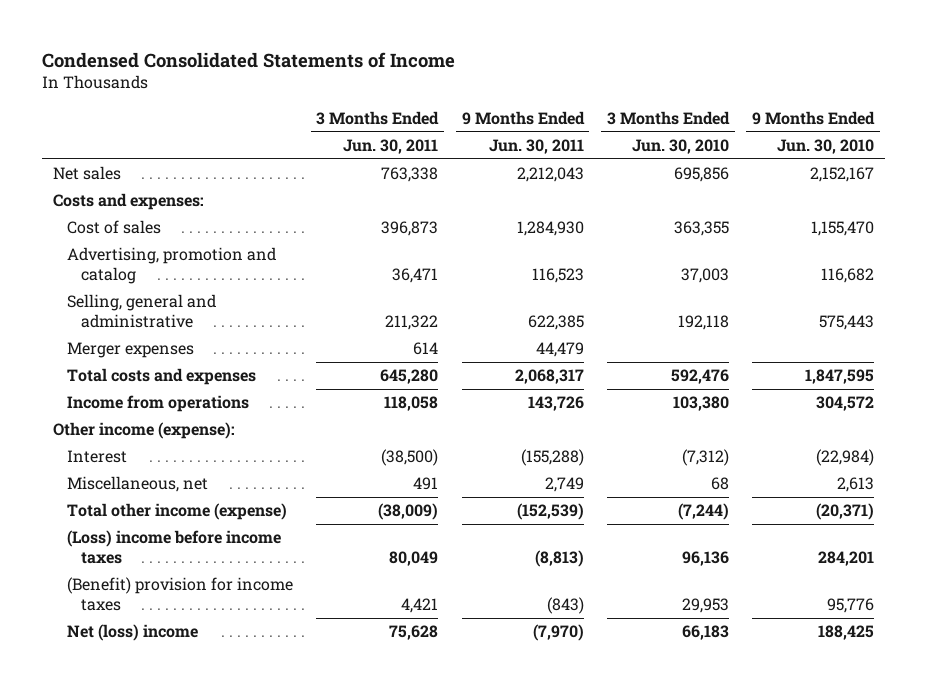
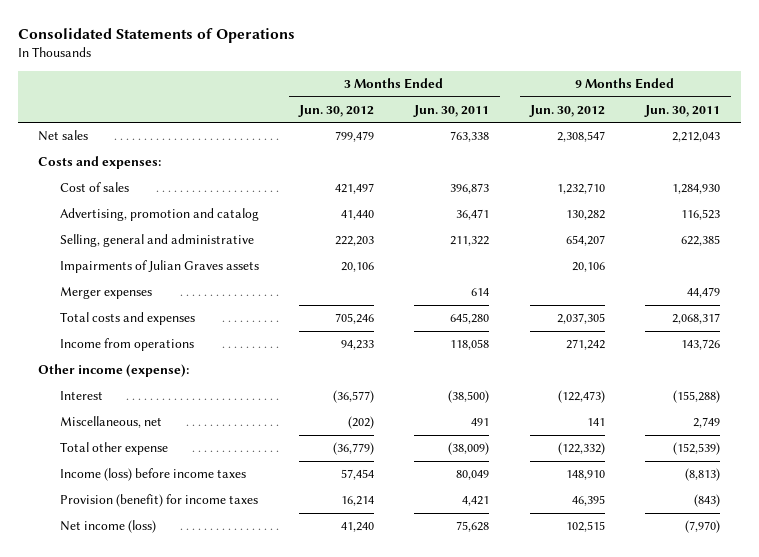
[41,51,455,68] Condensed Consolidated Statements of Income -> [18,28,296,44] Consolidated Statements of Operations
[631,138,729,154] Jun. 30, 2010 -> none
[776,138,874,154] Jun. 30, 2010 -> none
none -> [298,104,375,117] Jun. 30, 2012
none -> [528,104,605,117] Jun. 30, 2012
none -> [59,260,259,274] Impairments of Julian Graves assets
[67,503,288,521] Total other income (expense) -> [59,442,168,456] Total other expense
[67,530,282,565] (Loss) income before income taxes -> [59,468,246,482] Income (loss) before income taxes
[67,577,294,612] (Benefit) provision for income taxes -> [59,494,258,508] Provision (benefit) for income taxes
[67,624,199,642] Net (loss) income -> [59,520,156,534] Net income (loss)

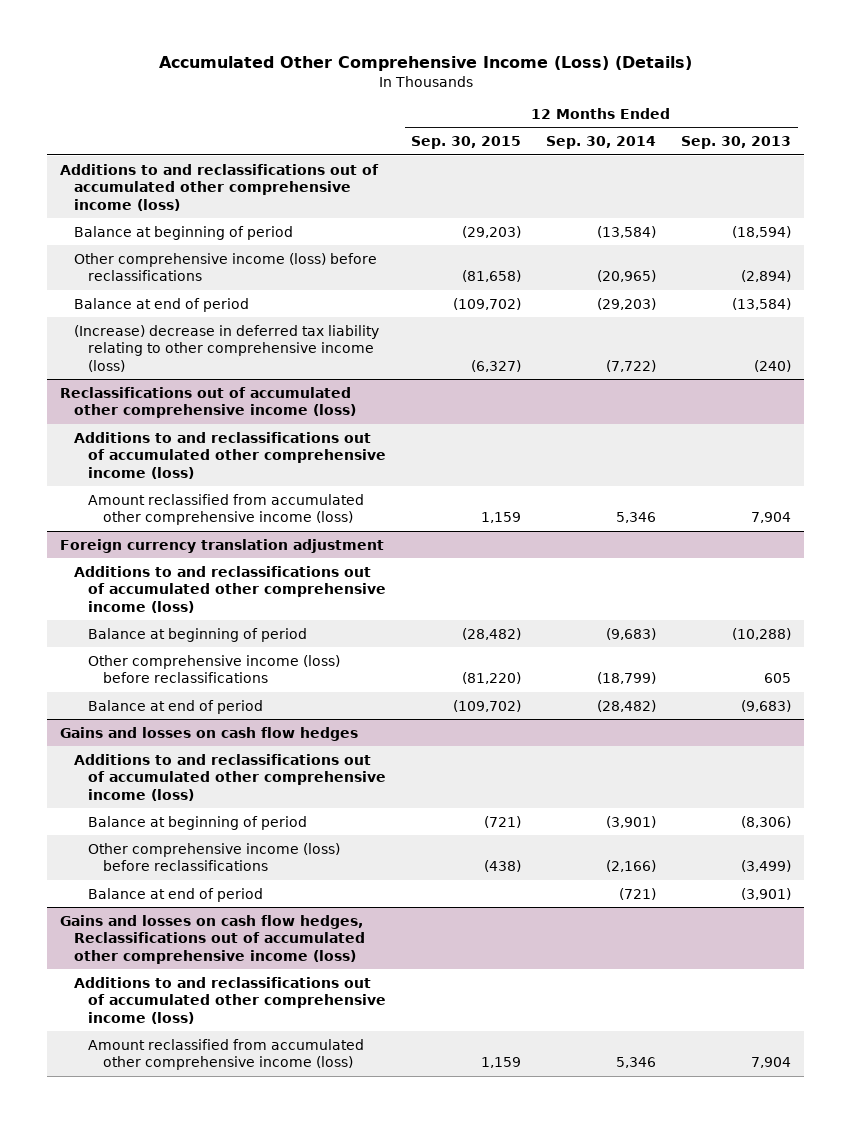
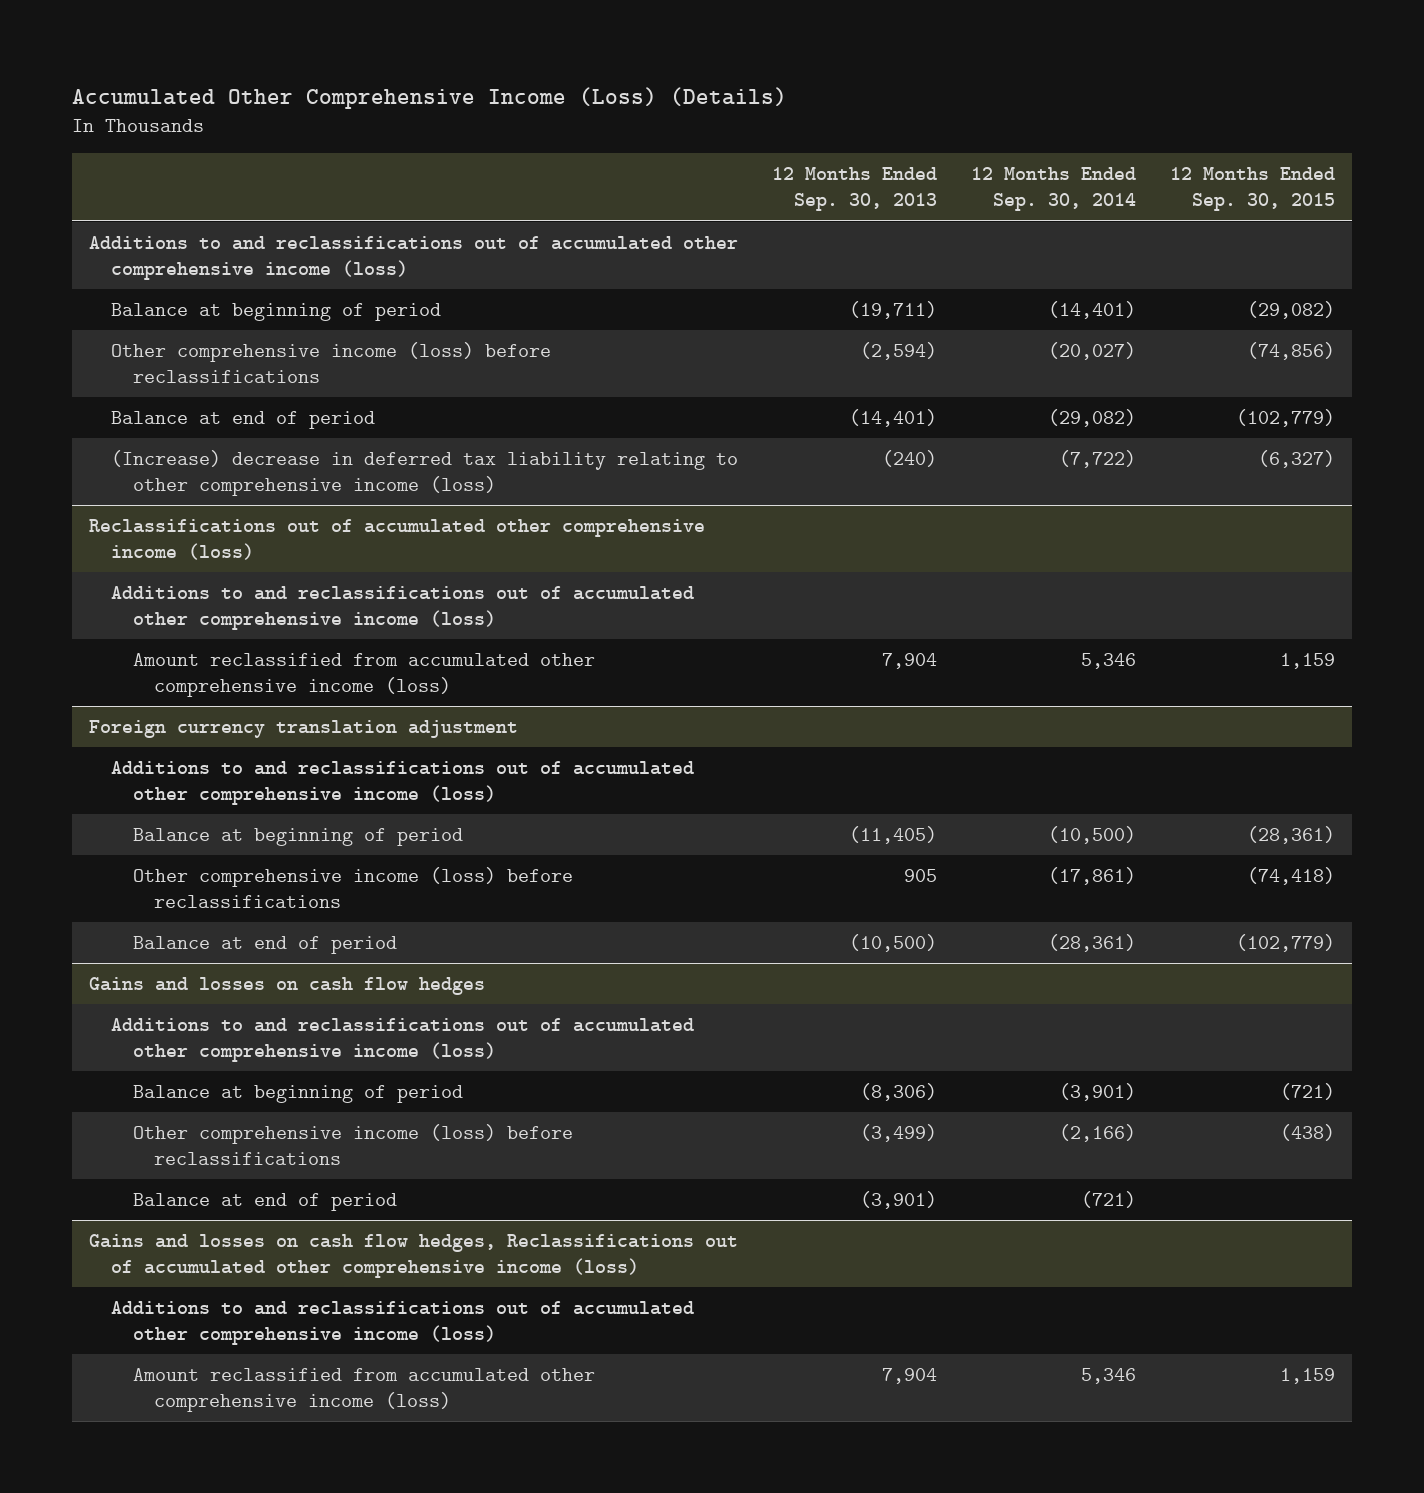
[462,225,522,238] (29,203) -> [1247,300,1336,319] (29,082)
[597,225,657,238] (13,584) -> [1048,300,1137,319] (14,401)
[732,225,792,238] (18,594) -> [848,300,937,319] (19,711)
[462,270,522,283] (81,658) -> [1247,341,1336,360] (74,856)
[597,270,657,283] (20,965) -> [1048,341,1137,360] (20,027)
[741,270,792,283] (2,894) -> [859,341,937,360] (2,594)
[453,297,522,310] (109,702) -> [1236,408,1336,427] (102,779)
[597,297,657,310] (29,203) -> [1048,408,1137,427] (29,082)
[732,297,792,310] (13,584) -> [848,408,937,427] (14,401)
[462,627,522,640] (28,482) -> [1247,825,1336,844] (28,361)
[606,627,657,640] (9,683) -> [1048,825,1137,844] (10,500)
[732,627,792,640] (10,288) -> [848,825,937,844] (11,405)
[462,672,522,685] (81,220) -> [1247,866,1336,885] (74,418)
[597,672,657,685] (18,799) -> [1048,866,1137,885] (17,861)
[764,673,792,684] 605 -> [903,868,937,882] 905
[453,699,522,712] (109,702) -> [1236,933,1336,952] (102,779)
[597,699,657,712] (28,482) -> [1048,933,1137,952] (28,361)
[741,699,792,712] (9,683) -> [848,933,937,952] (10,500)

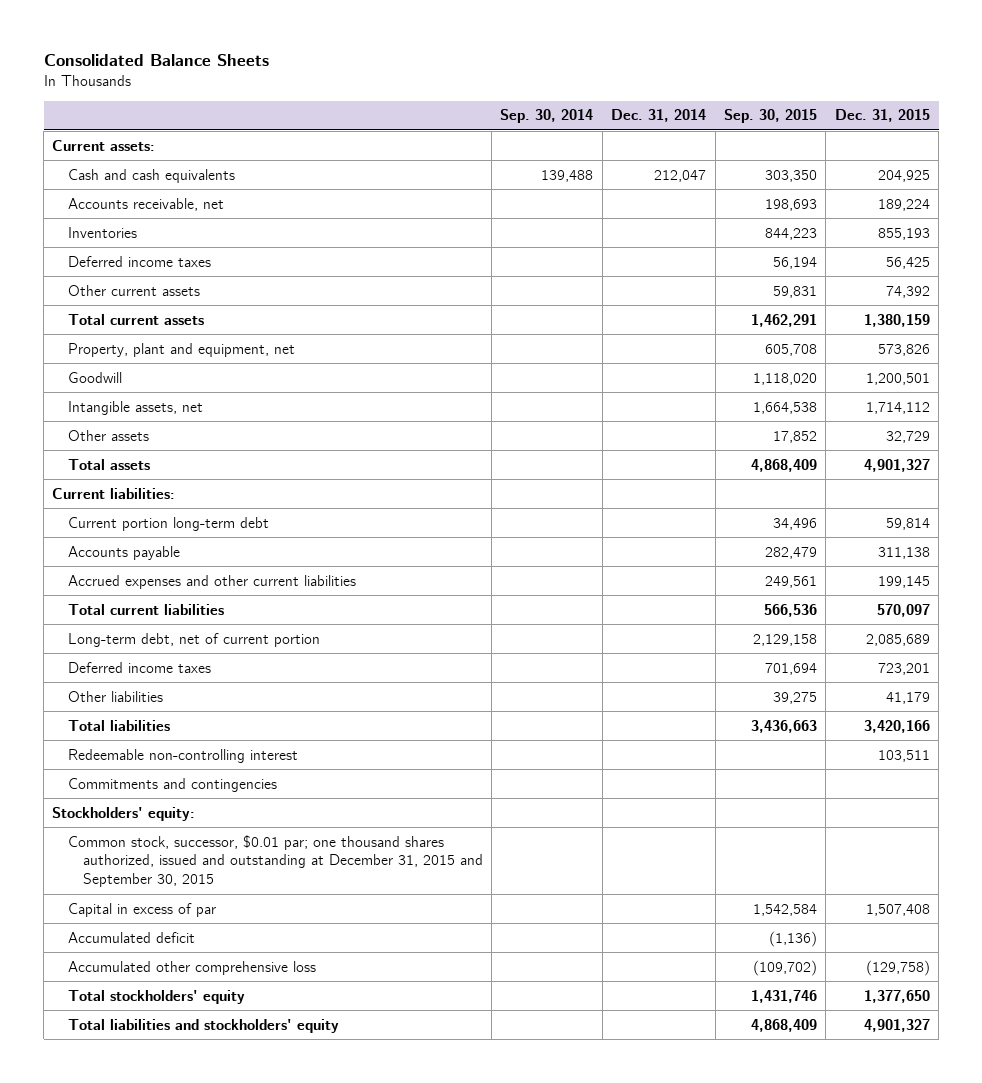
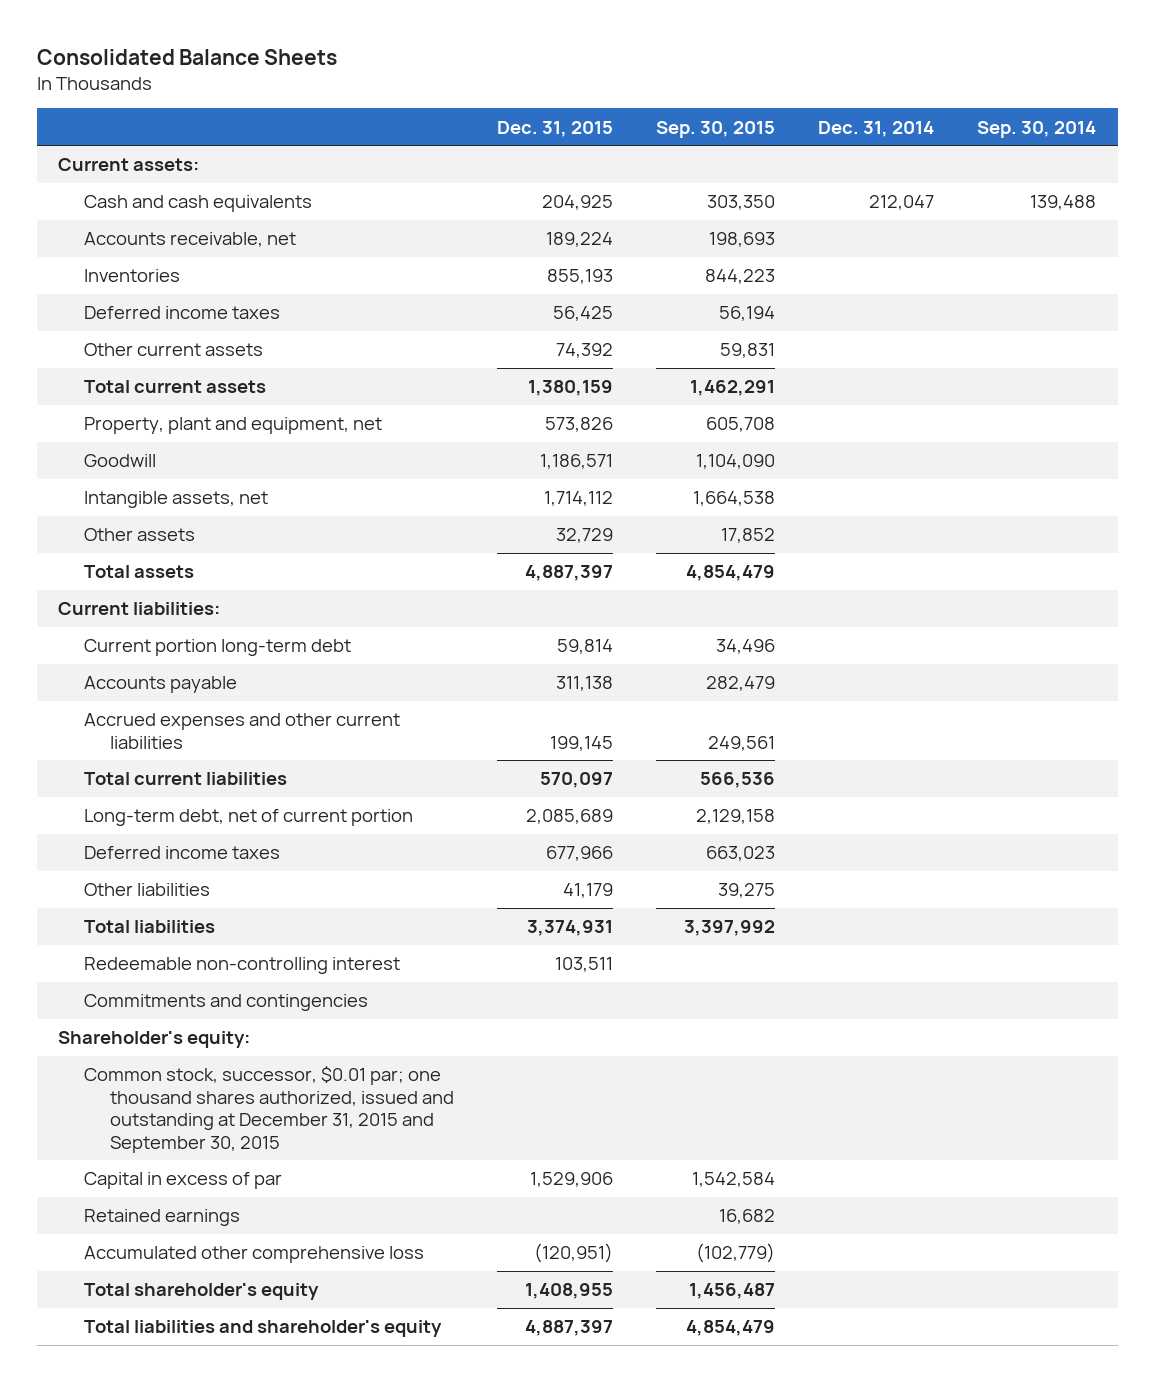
[753,372,818,385] 1,118,020 -> [696,454,776,470] 1,104,090
[865,372,930,385] 1,200,501 -> [539,454,613,470] 1,186,571
[751,458,818,472] 4,868,409 -> [686,565,776,582] 4,854,479
[863,458,930,472] 4,901,327 -> [524,565,613,582] 4,887,397
[765,662,818,675] 701,694 -> [706,846,776,862] 663,023
[877,662,930,675] 723,201 -> [545,846,613,862] 677,966
[751,719,818,733] 3,436,663 -> [684,920,776,937] 3,397,992
[863,719,930,733] 3,420,166 -> [526,920,613,937] 3,374,931
[52,806,196,821] Stockholders' equity: -> [58,1031,251,1049] Shareholder's equity:
[67,931,195,943] Accumulated deficit -> none
[865,903,930,916] 1,507,408 -> [529,1172,613,1188] 1,529,906
none -> [83,1209,240,1227] Retained earnings
[753,959,818,976] (109,702) -> [696,1243,776,1264] (102,779)
[865,959,930,976] (129,758) -> [533,1243,613,1264] (120,951)
[67,989,245,1004] Total stockholders' equity -> [83,1283,319,1301] Total shareholder's equity
[751,989,818,1003] 1,431,746 -> [689,1283,776,1300] 1,456,487
[863,989,930,1003] 1,377,650 -> [524,1283,613,1300] 1,408,955
[67,1018,339,1033] Total liabilities and stockholders' equity -> [83,1320,442,1338] Total liabilities and shareholder's equity
[751,1018,818,1032] 4,868,409 -> [686,1320,776,1337] 4,854,479
[863,1018,930,1032] 4,901,327 -> [524,1320,613,1337] 4,887,397

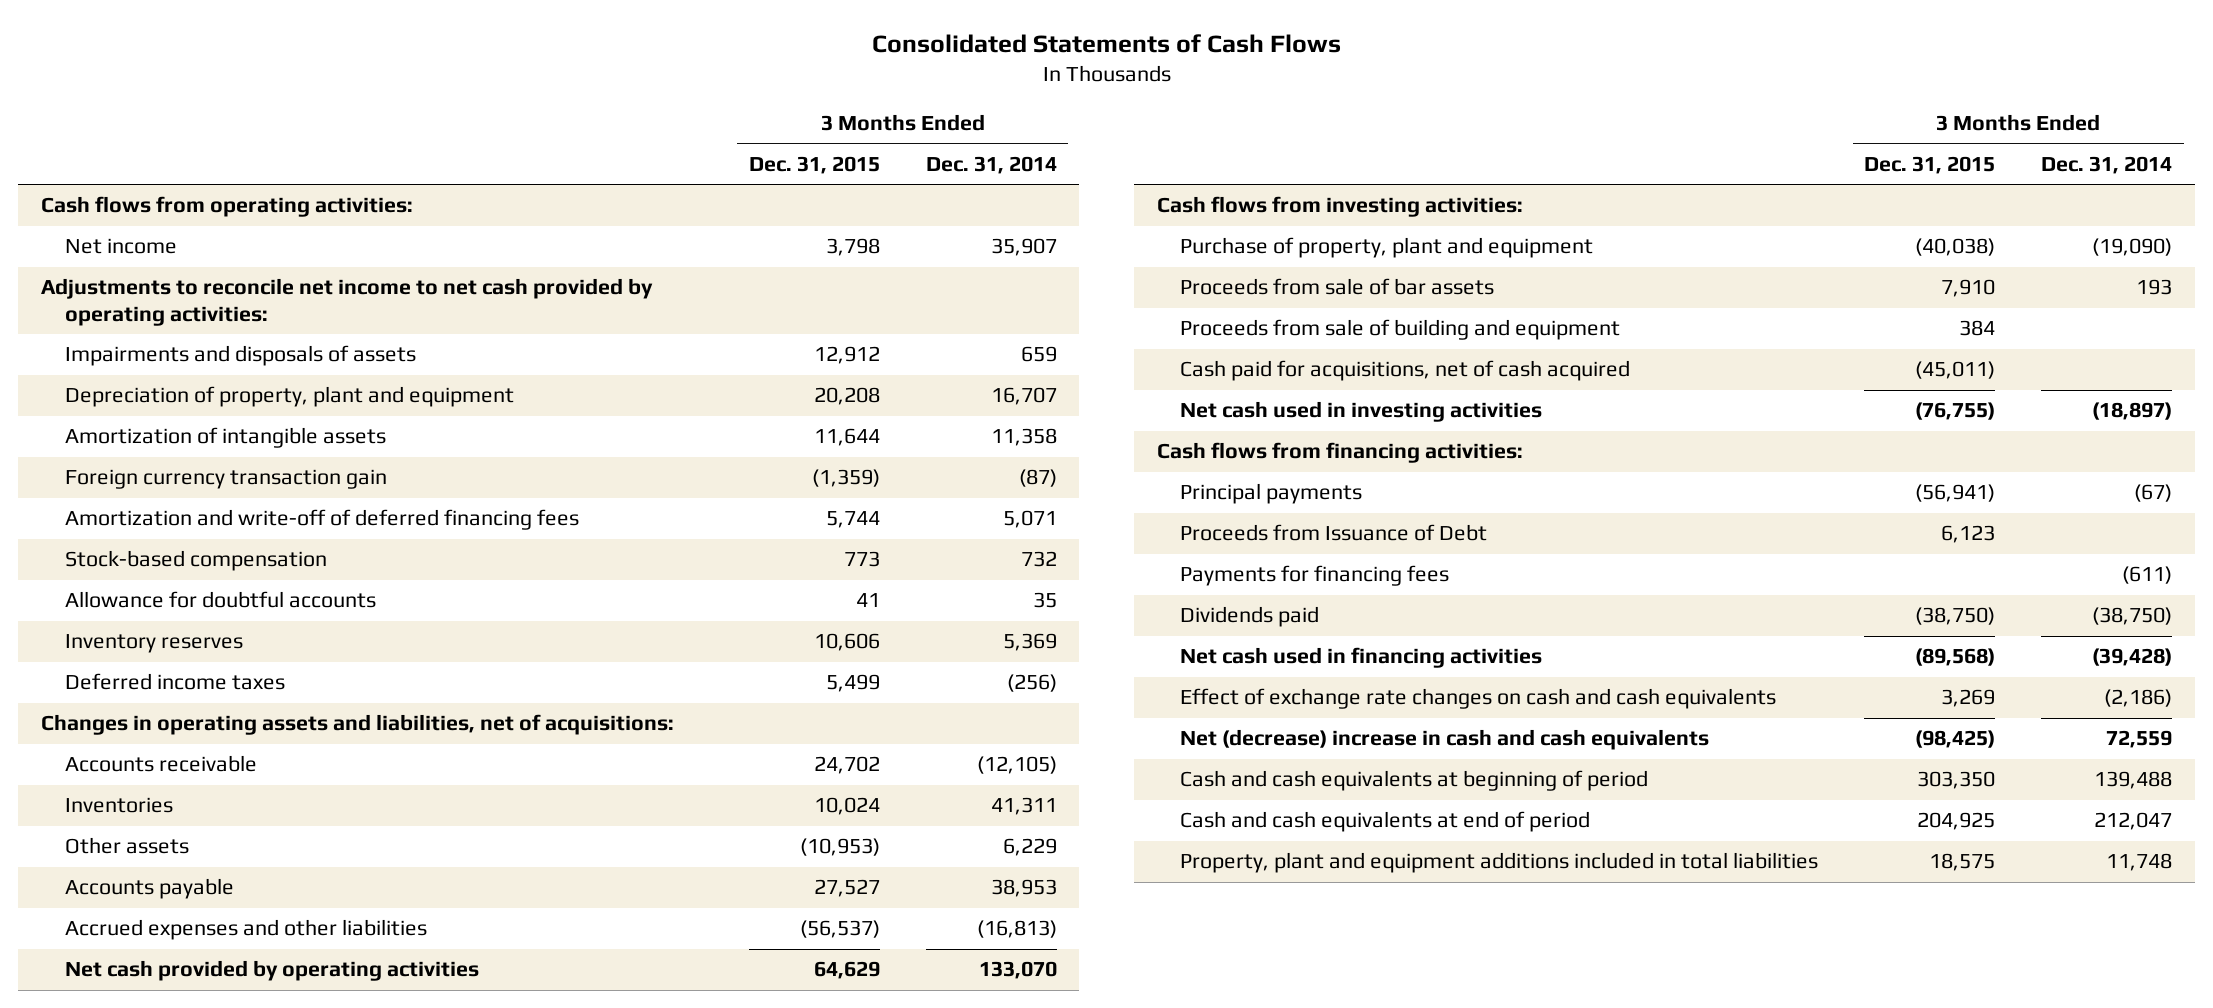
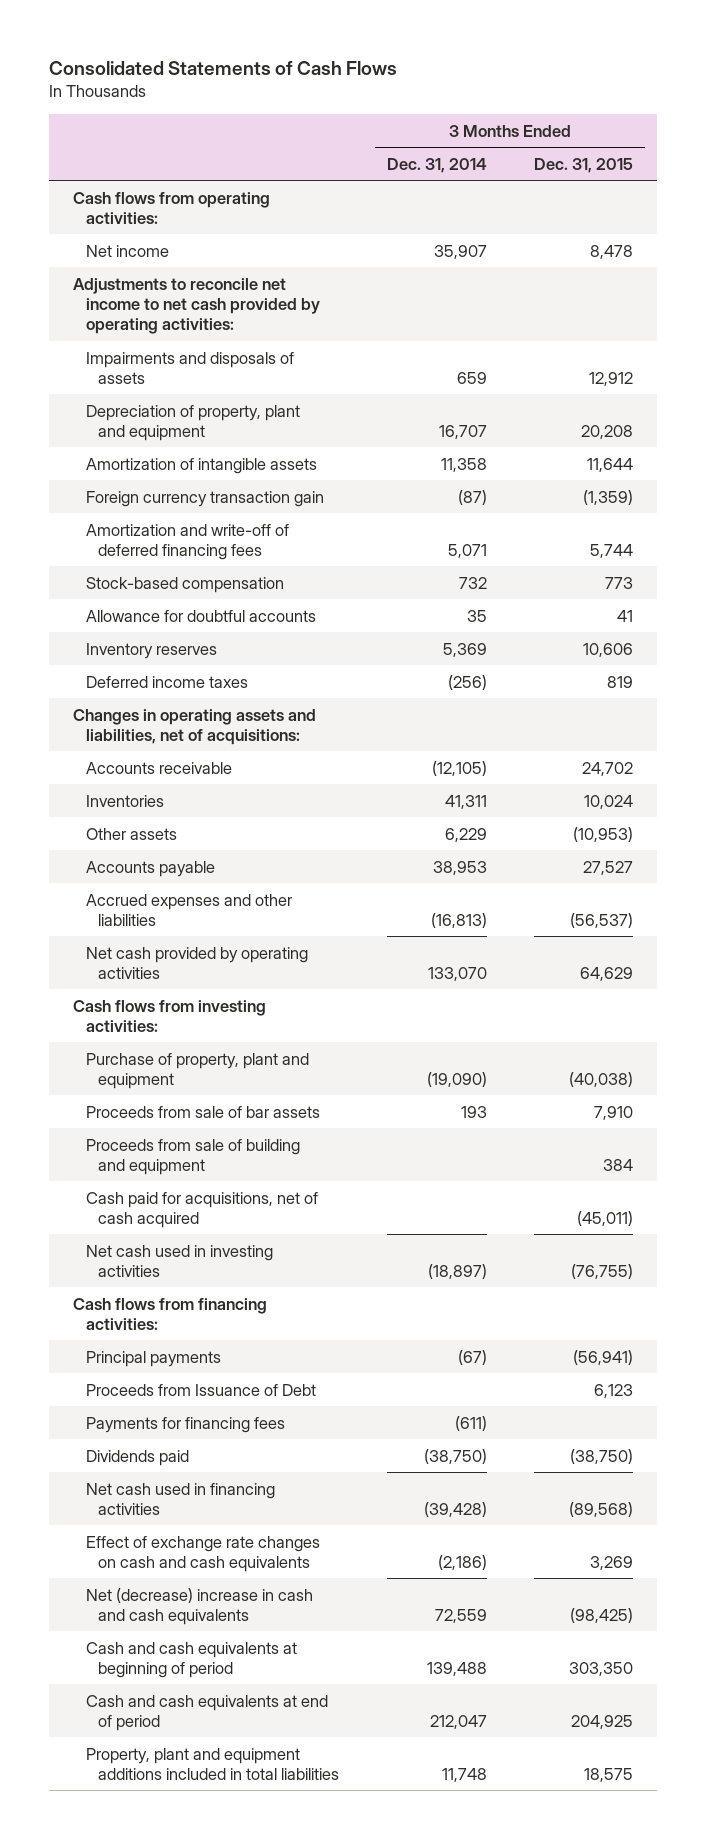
[825,238,880,257] 3,798 -> [589,244,633,259] 8,478
[825,674,880,693] 5,499 -> [606,675,633,688] 819

